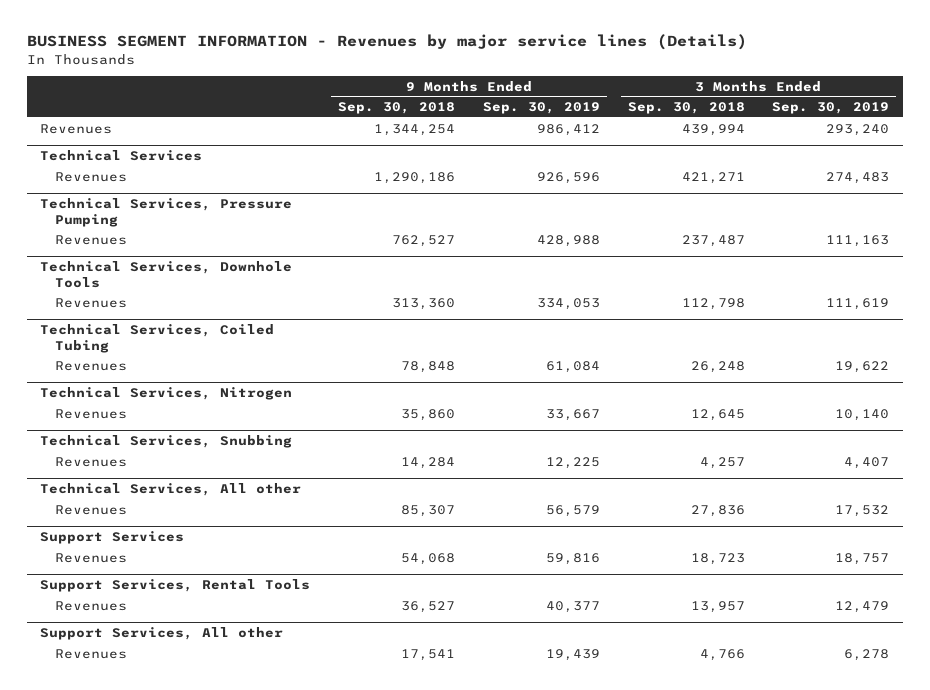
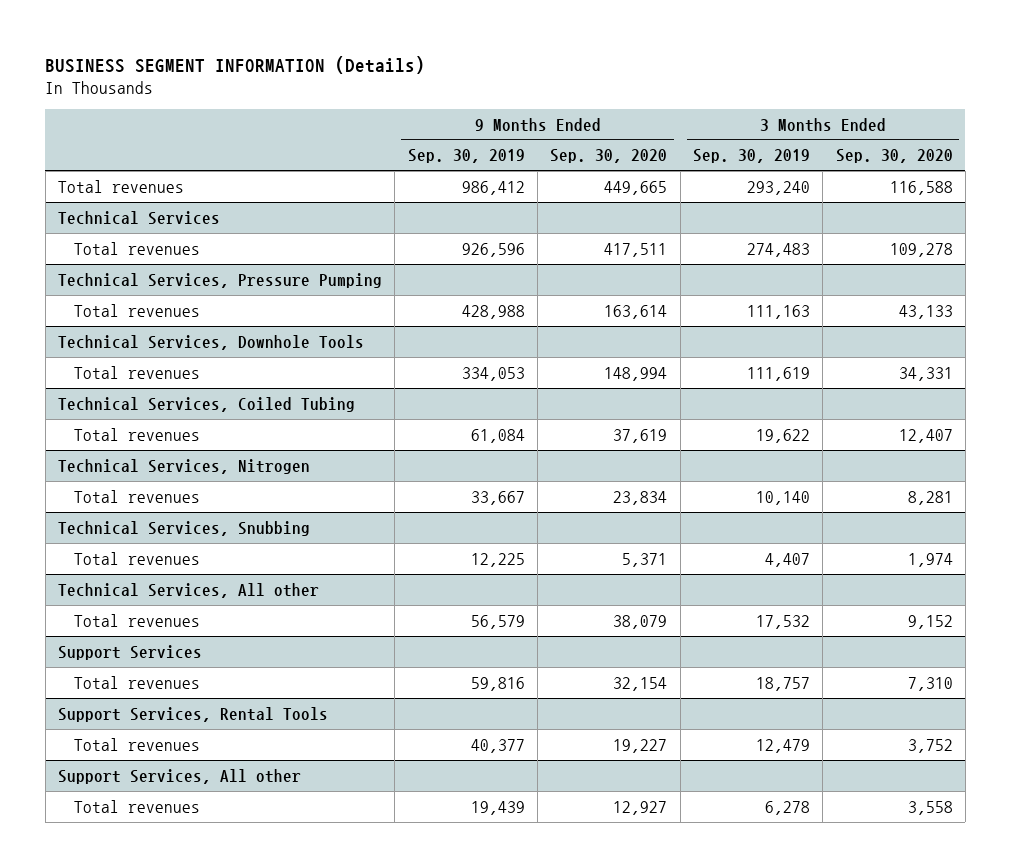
[26,34,747,51] BUSINESS SEGMENT INFORMATION - Revenues by major service lines (Details) -> [45,55,426,74] BUSINESS SEGMENT INFORMATION (Details)
[338,102,456,115] Sep. 30, 2018 -> none
[627,102,745,115] Sep. 30, 2018 -> none
none -> [550,149,668,164] Sep. 30, 2020
none -> [835,149,953,164] Sep. 30, 2020
[40,123,113,134] Revenues -> [58,179,185,193] Total revenues
[55,171,128,182] Revenues -> [74,241,201,255] Total revenues
[55,234,128,245] Revenues -> [74,303,201,317] Total revenues
[55,297,128,308] Revenues -> [74,365,201,379] Total revenues
[55,360,128,371] Revenues -> [74,427,201,441] Total revenues
[55,408,128,419] Revenues -> [74,489,201,503] Total revenues
[55,456,128,467] Revenues -> [74,551,201,565] Total revenues
[55,504,128,515] Revenues -> [74,613,201,627] Total revenues
[55,552,128,563] Revenues -> [74,675,201,689] Total revenues
[55,600,128,611] Revenues -> [74,737,201,751] Total revenues
[55,648,128,659] Revenues -> [74,799,201,813] Total revenues

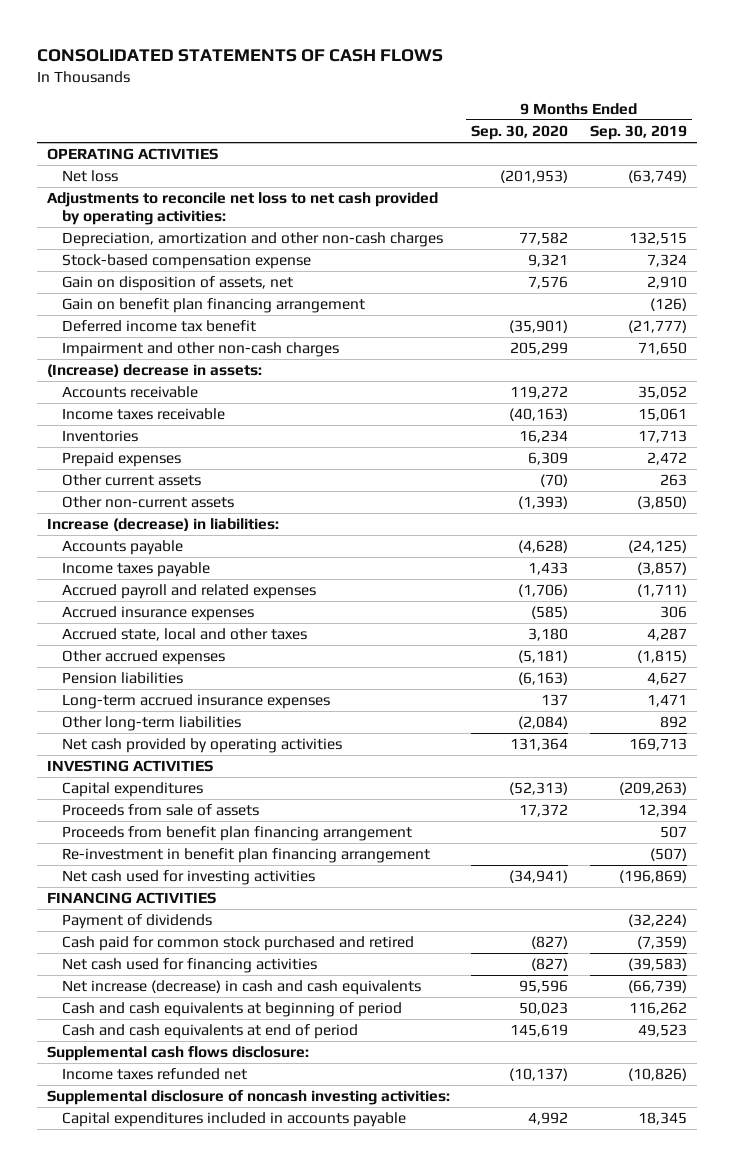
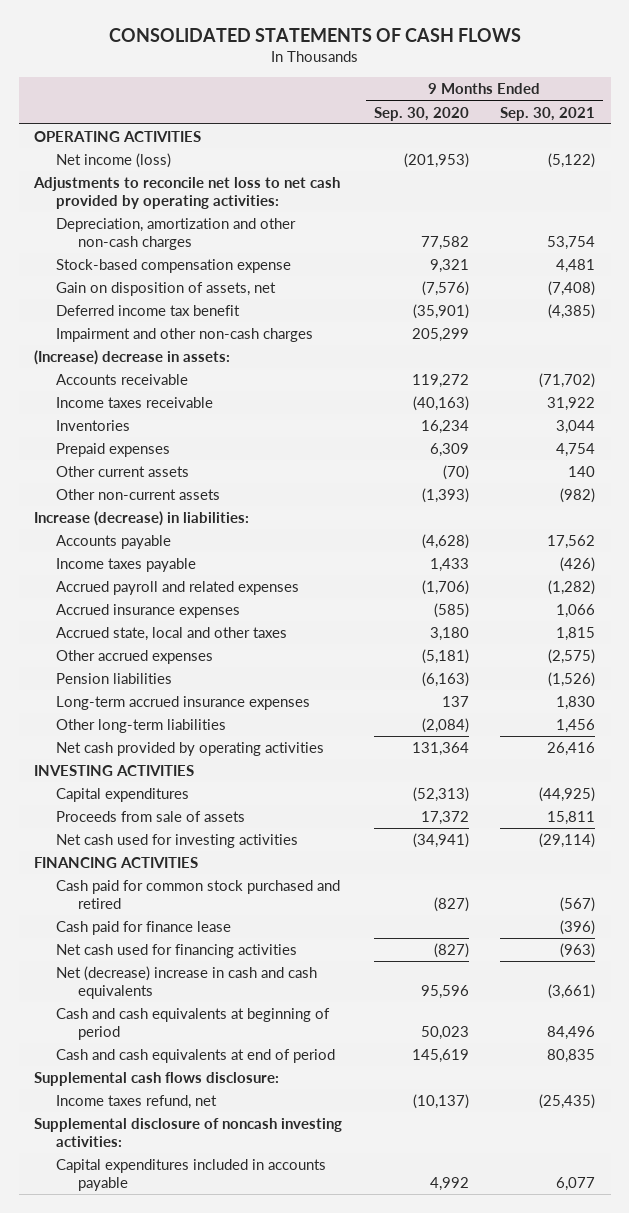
[589,125,687,141] Sep. 30, 2019 -> none
none -> [500,106,596,121] Sep. 30, 2021
[62,170,119,183] Net loss -> [55,153,171,169] Net income (loss)
[62,298,366,314] Gain on benefit plan financing arrangement -> none
[528,276,569,290] 7,576 -> [421,281,469,297] (7,576)
[62,826,413,842] Proceeds from benefit plan financing arrangement -> none
[62,848,431,864] Re-investment in benefit plan financing arrangement -> none
[62,914,213,930] Payment of dividends -> none
none -> [55,921,231,936] Cash paid for finance lease
[62,980,422,996] Net increase (decrease) in cash and cash equivalents -> [55,966,317,999] Net (decrease) increase in cash and cash equivalents
[62,1068,248,1081] Income taxes refunded net -> [55,1095,217,1110] Income taxes refund, net

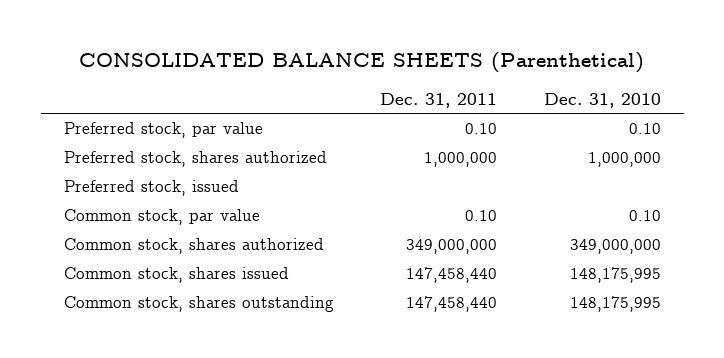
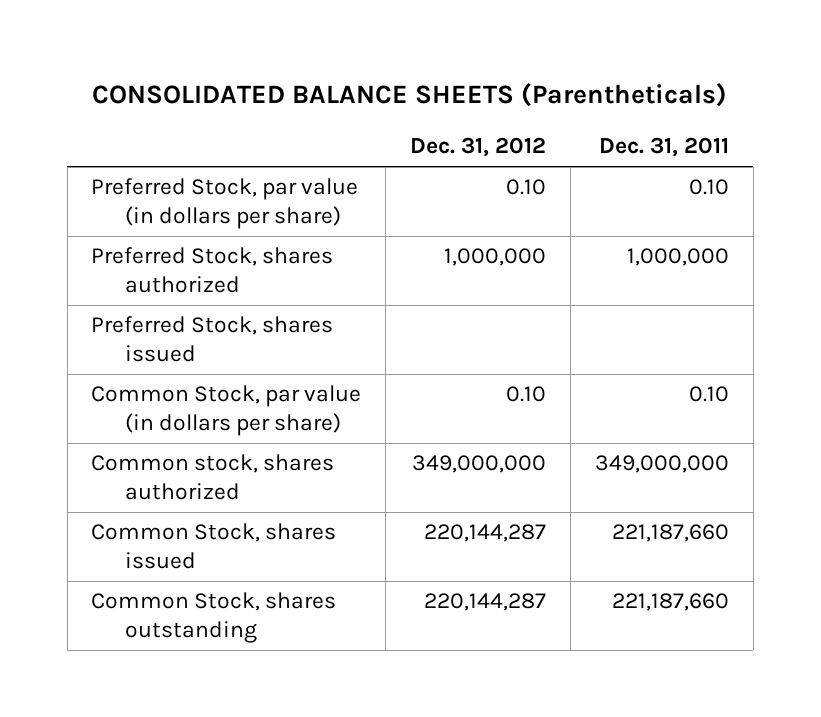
[79,52,645,74] CONSOLIDATED BALANCE SHEETS (Parenthetical) -> [92,82,728,107] CONSOLIDATED BALANCE SHEETS (Parentheticals)
[543,92,661,108] Dec. 31, 2010 -> none
none -> [410,137,547,158] Dec. 31, 2012
[63,122,263,139] Preferred stock, par value -> [91,178,359,230] Preferred Stock, par value (in dollars per share)
[63,151,327,168] Preferred stock, shares authorized -> [91,247,334,294] Preferred Stock, shares authorized
[63,180,239,197] Preferred stock, issued -> [91,316,334,363] Preferred Stock, shares issued
[63,209,260,226] Common stock, par value -> [91,385,362,437] Common Stock, par value (in dollars per share)
[63,267,289,284] Common stock, shares issued -> [91,523,337,570] Common Stock, shares issued
[406,267,498,284] 147,458,440 -> [612,524,730,543] 221,187,660
[63,296,334,313] Common stock, shares outstanding -> [91,592,337,644] Common Stock, shares outstanding
[406,296,498,313] 147,458,440 -> [612,593,730,612] 221,187,660

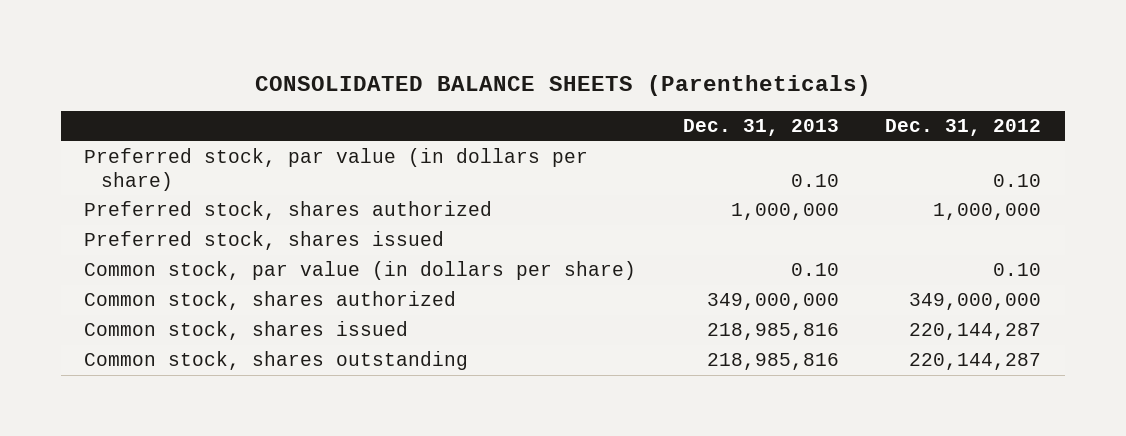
[599,137,730,158] Dec. 31, 2011 -> none
none -> [682,118,839,136] Dec. 31, 2013
[91,178,359,230] Preferred Stock, par value (in dollars per share) -> [84,148,589,191] Preferred stock, par value (in dollars per share)
[91,247,334,294] Preferred Stock, shares authorized -> [84,201,493,221] Preferred stock, shares authorized
[91,316,334,363] Preferred Stock, shares issued -> [84,231,445,251] Preferred stock, shares issued
[91,385,362,437] Common Stock, par value (in dollars per share) -> [84,261,637,281] Common stock, par value (in dollars per share)
[91,523,337,570] Common Stock, shares issued -> [84,321,409,341] Common stock, shares issued
[91,592,337,644] Common Stock, shares outstanding -> [84,351,469,371] Common stock, shares outstanding

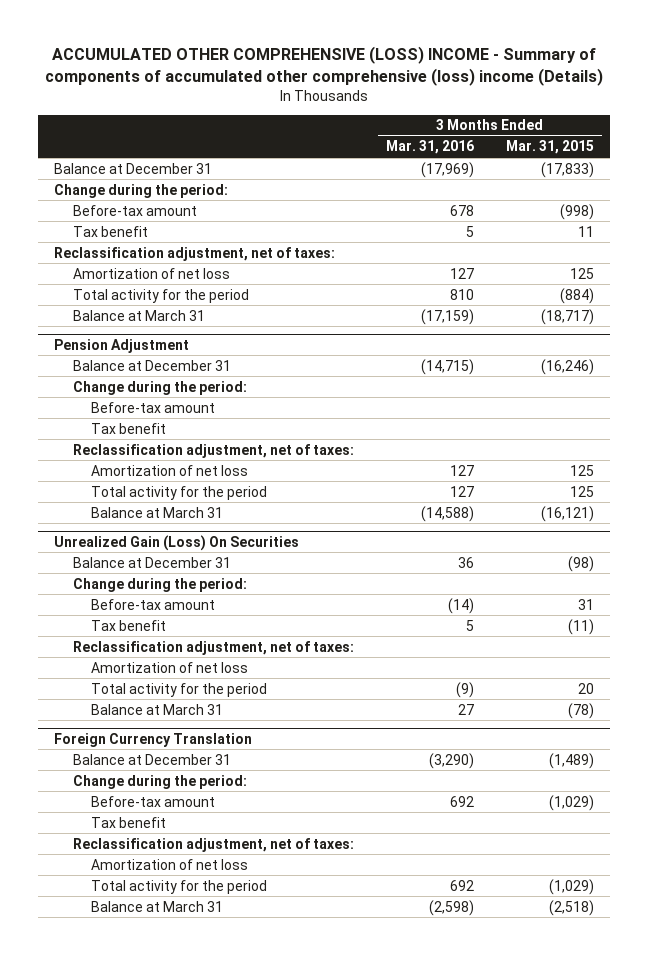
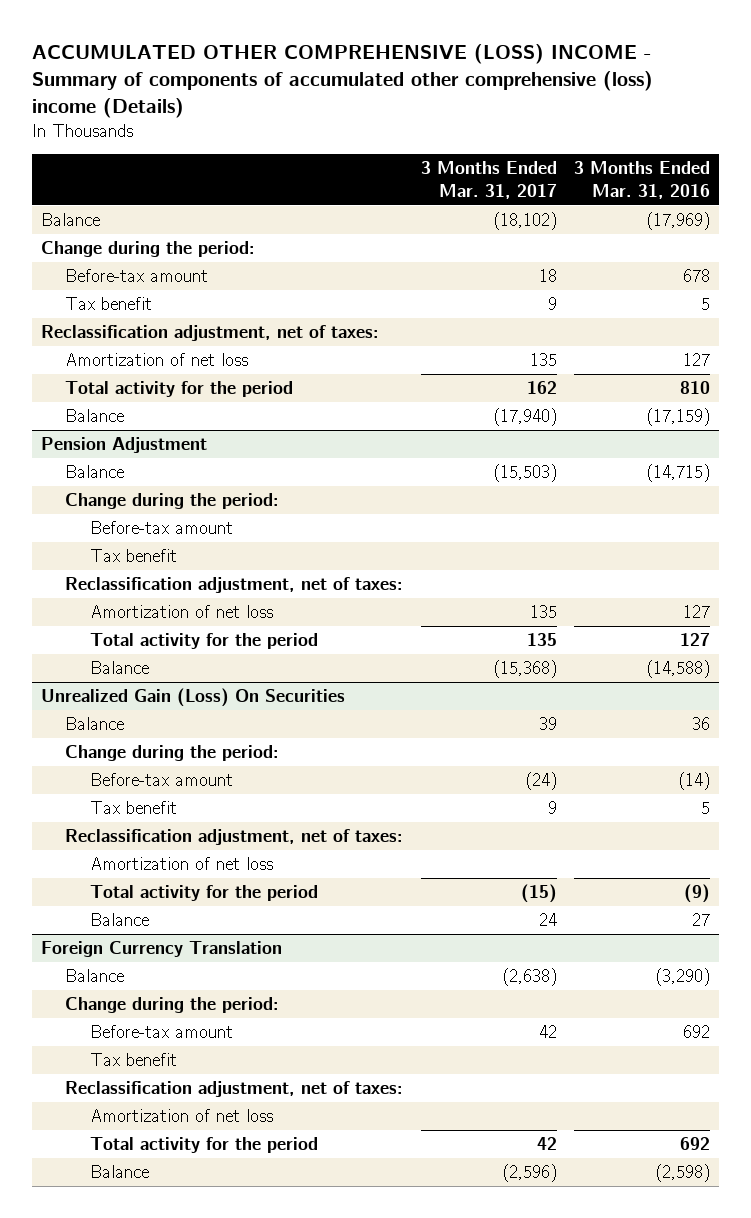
[506,140,595,155] Mar. 31, 2015 -> none
none -> [420,160,557,199] 3 Months Ended Mar. 31, 2017
[54,162,213,174] Balance at December 31 -> [40,212,100,226] Balance
[72,309,205,321] Balance at March 31 -> [65,408,125,422] Balance
[72,359,231,371] Balance at December 31 -> [65,464,125,478] Balance
[91,506,224,518] Balance at March 31 -> [90,660,150,674] Balance
[72,556,231,568] Balance at December 31 -> [65,716,125,730] Balance
[91,703,224,715] Balance at March 31 -> [90,912,150,926] Balance
[72,753,231,765] Balance at December 31 -> [65,968,125,982] Balance
[91,900,224,912] Balance at March 31 -> [90,1164,150,1178] Balance

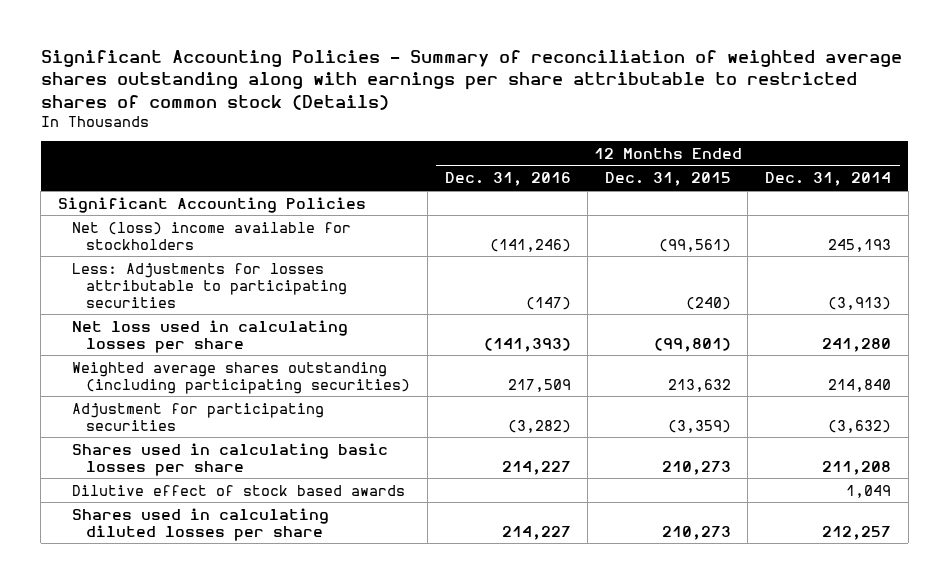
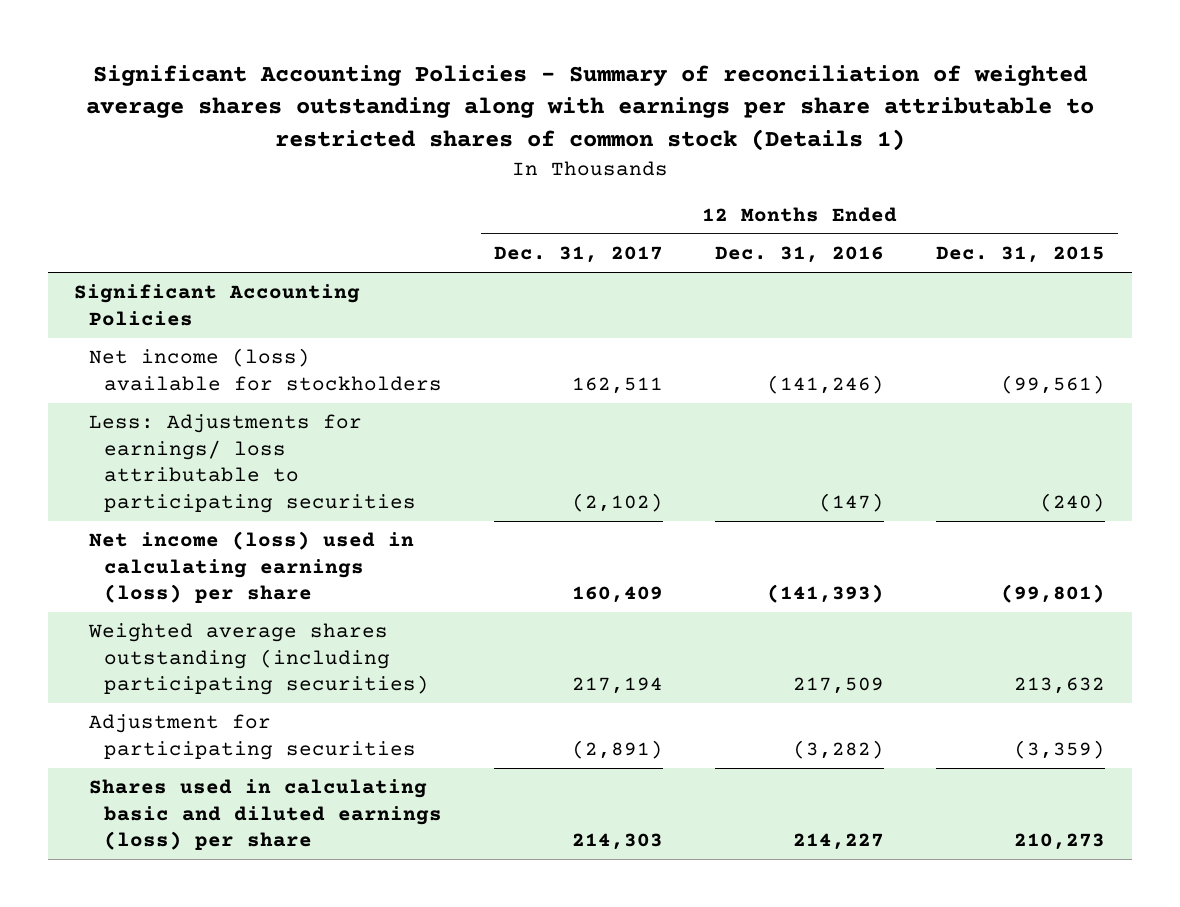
[40,50,902,110] Significant Accounting Policies - Summary of reconciliation of weighted average shares outstanding along with earnings per share attributable to restricted shares of common stock (Details) -> [85,64,1094,152] Significant Accounting Policies - Summary of reconciliation of weighted average shares outstanding along with earnings per share attributable to restricted shares of common stock (Details 1)
[765,172,892,187] Dec. 31, 2014 -> none
none -> [494,246,664,264] Dec. 31, 2017
[72,221,352,250] Net (loss) income available for stockholders -> [89,348,443,391] Net income (loss) available for stockholders
[72,262,348,308] Less: Adjustments for losses attributable to participating securities -> [89,414,417,513] Less: Adjustments for earnings/ loss attributable to participating securities
[72,319,349,353] Net loss used in calculating losses per share -> [89,531,415,604] Net income (loss) used in calculating earnings (loss) per share
[72,484,406,496] Dilutive effect of stock based awards -> none
[72,507,330,541] Shares used in calculating diluted losses per share -> none
[72,442,389,476] Shares used in calculating basic losses per share -> [89,779,443,851] Shares used in calculating basic and diluted earnings (loss) per share

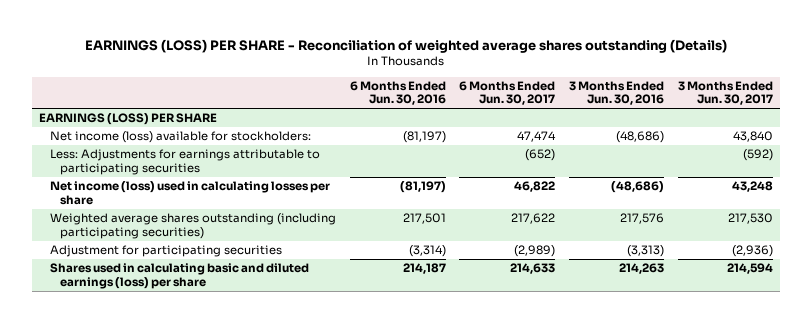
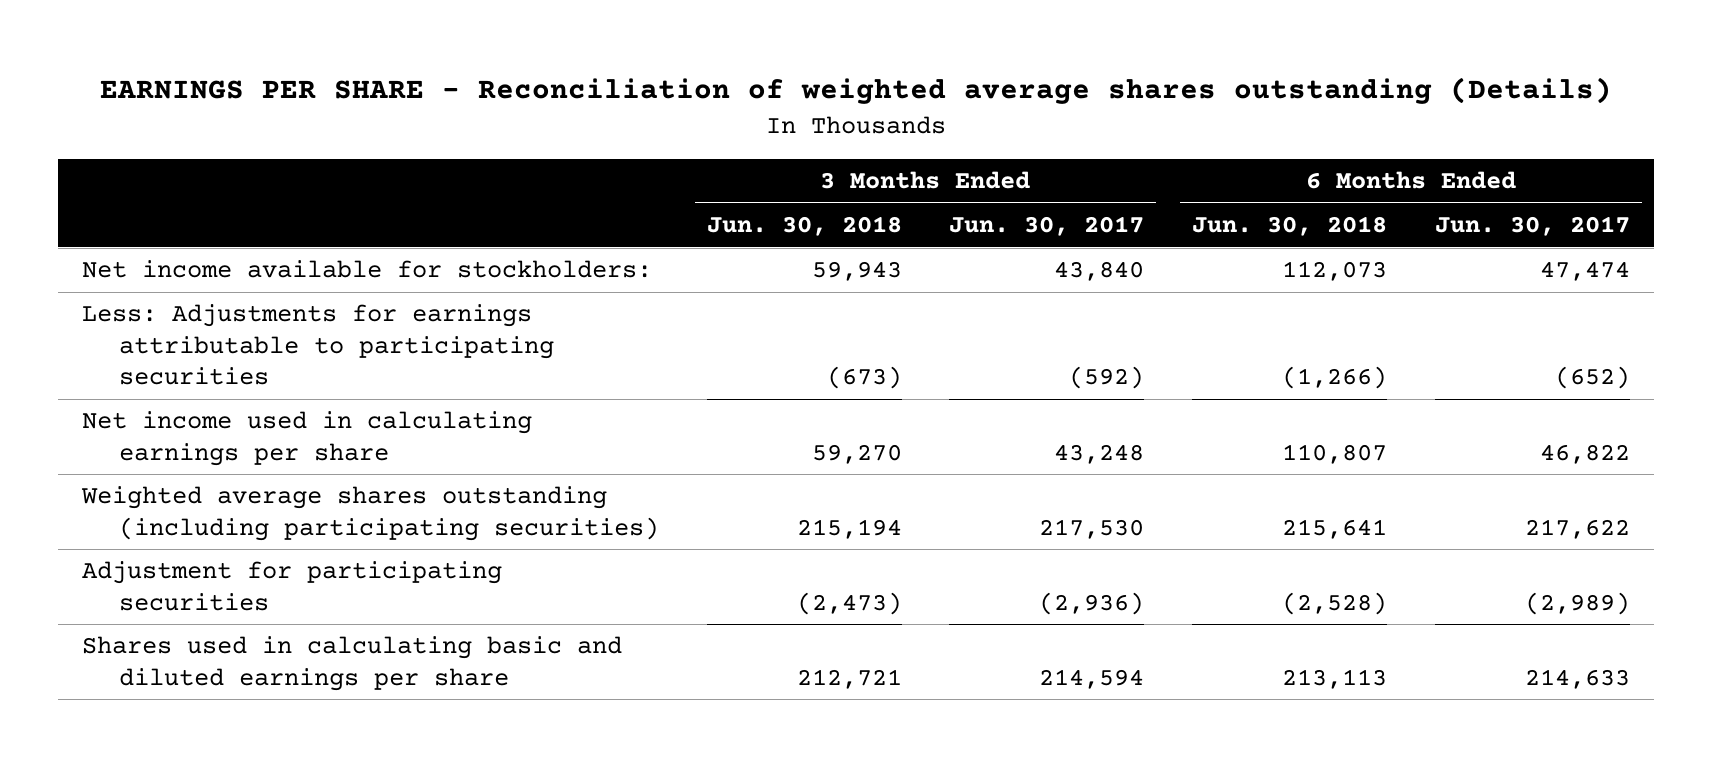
[84,38,727,53] EARNINGS (LOSS) PER SHARE - Reconciliation of weighted average shares outstanding (Details) -> [100,77,1613,105] EARNINGS PER SHARE - Reconciliation of weighted average shares outstanding (Details)
[349,80,446,106] 6 Months Ended Jun. 30, 2016 -> none
[568,80,664,106] 3 Months Ended Jun. 30, 2016 -> none
none -> [706,216,902,237] Jun. 30, 2018
none -> [1192,216,1388,237] Jun. 30, 2018
[39,113,218,126] EARNINGS (LOSS) PER SHARE -> none
[49,131,311,144] Net income (loss) available for stockholders: -> [82,260,653,279] Net income available for stockholders:
[49,181,330,205] Net income (loss) used in calculating losses per share -> [82,411,533,466] Net income used in calculating earnings per share
[49,263,309,289] Shares used in calculating basic and diluted earnings (loss) per share -> [82,636,623,691] Shares used in calculating basic and diluted earnings per share

